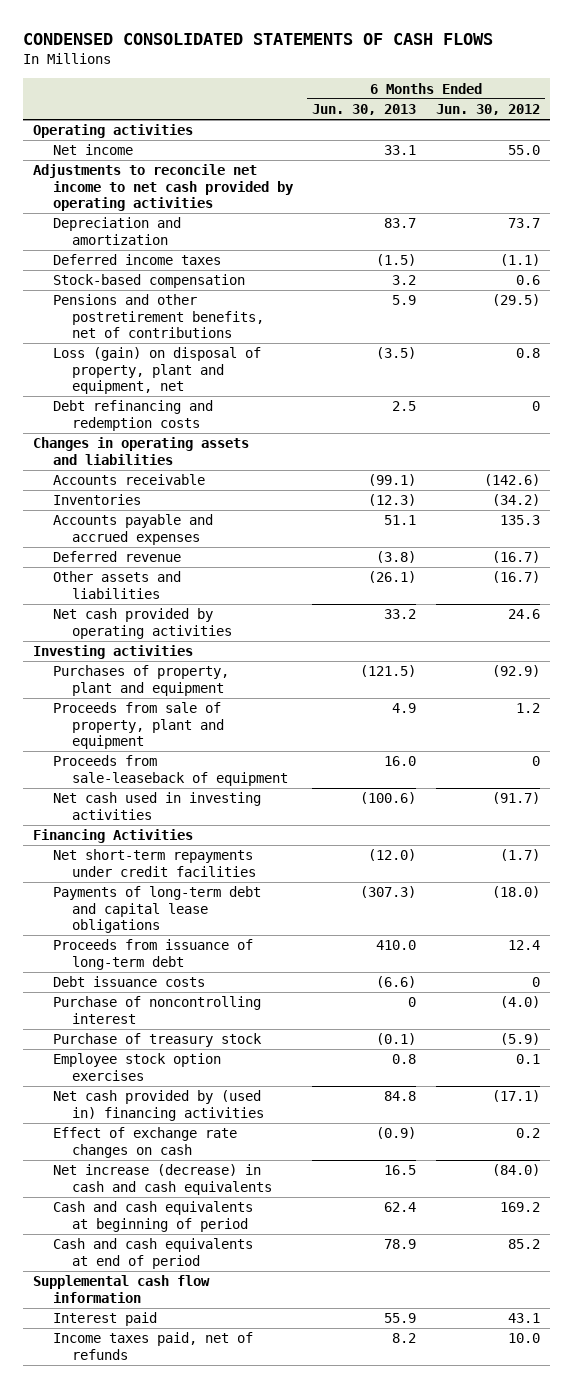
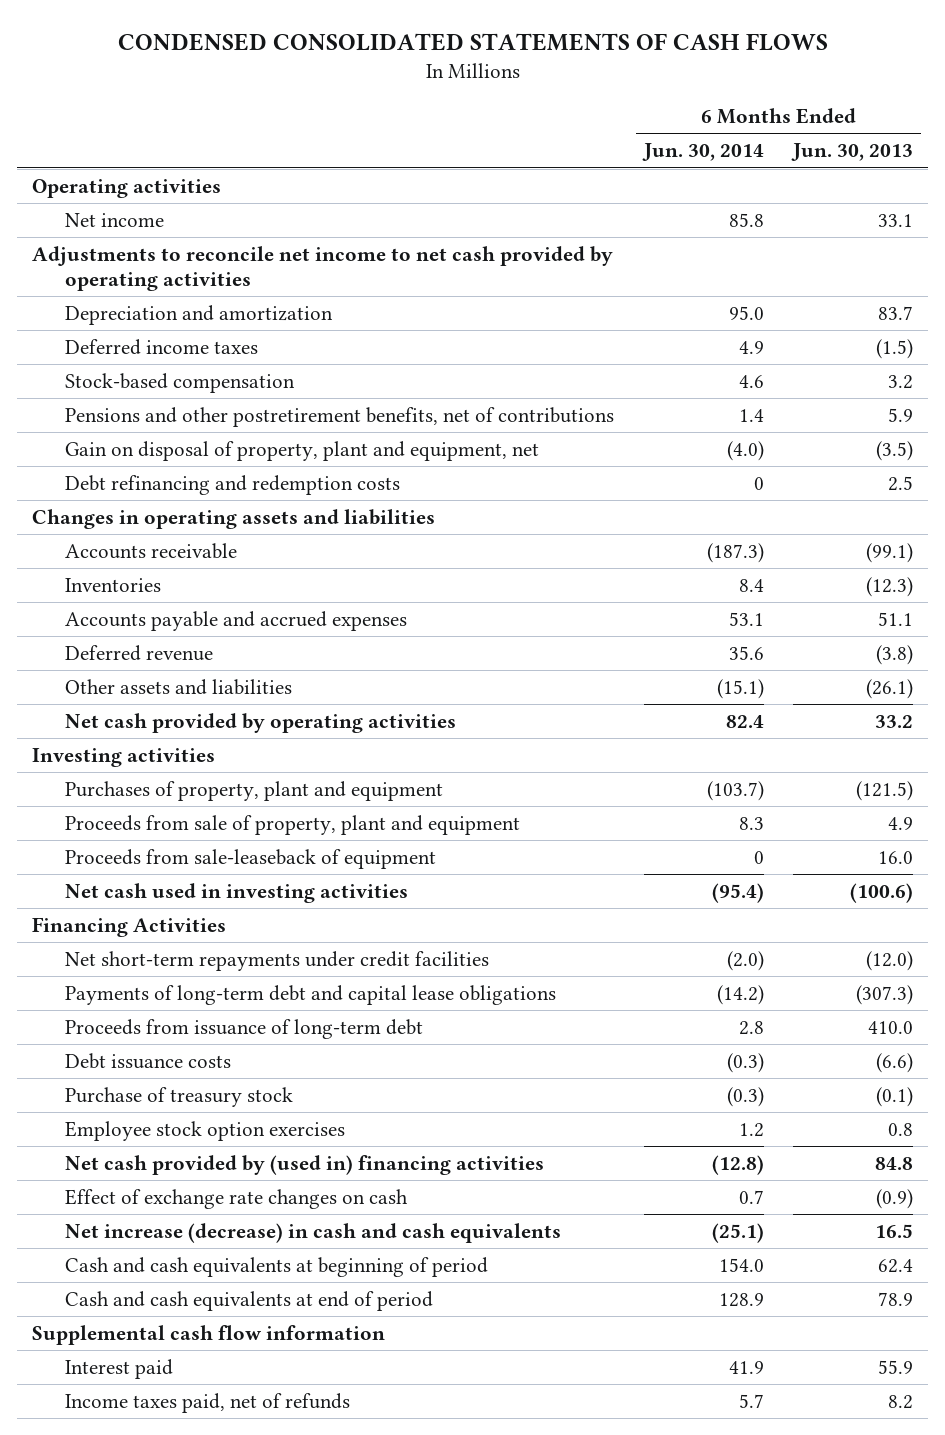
[436,104,541,116] Jun. 30, 2012 -> none
none -> [641,143,764,162] Jun. 30, 2014
[52,347,261,395] Loss (gain) on disposal of property, plant and equipment, net -> [64,441,539,462] Gain on disposal of property, plant and equipment, net
[52,996,261,1024] Purchase of noncontrolling interest -> none

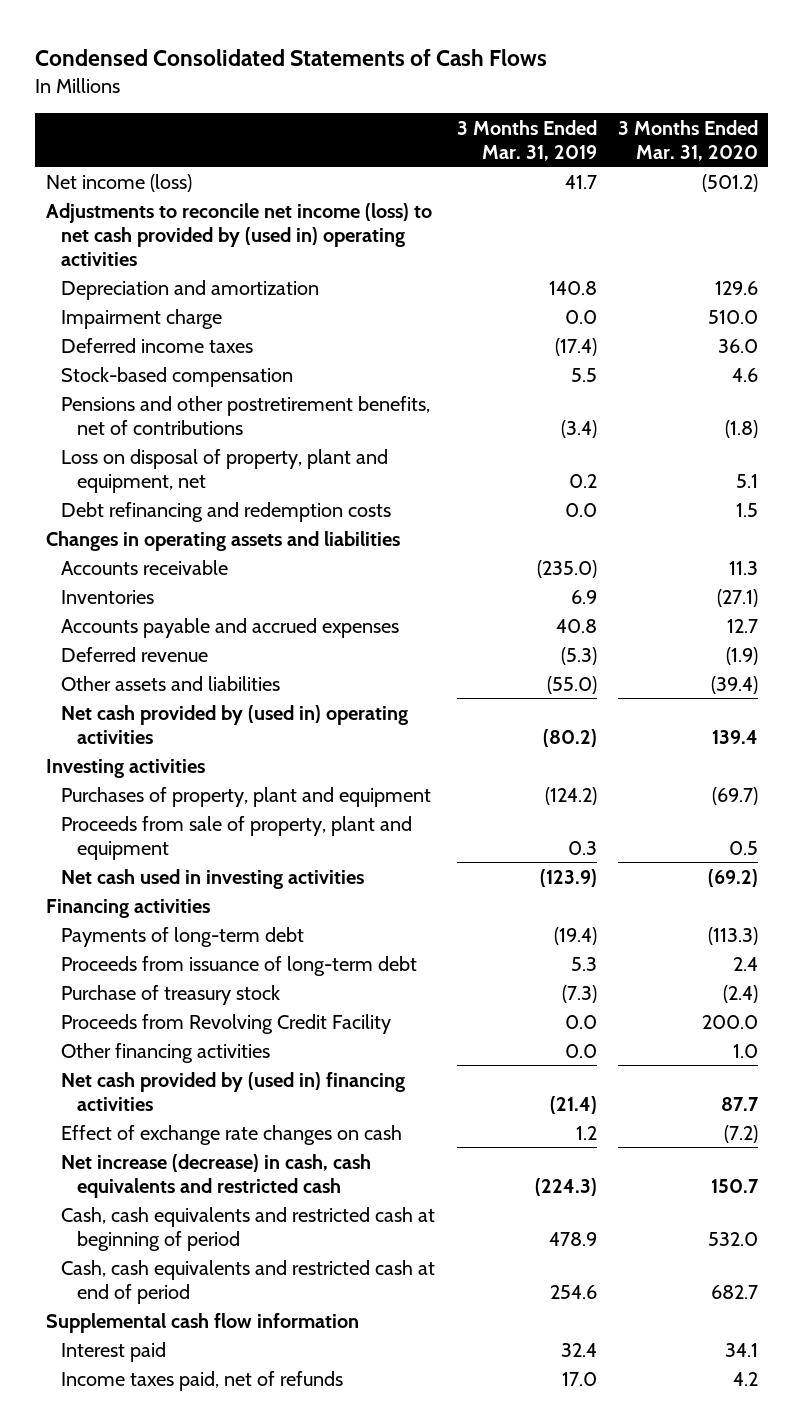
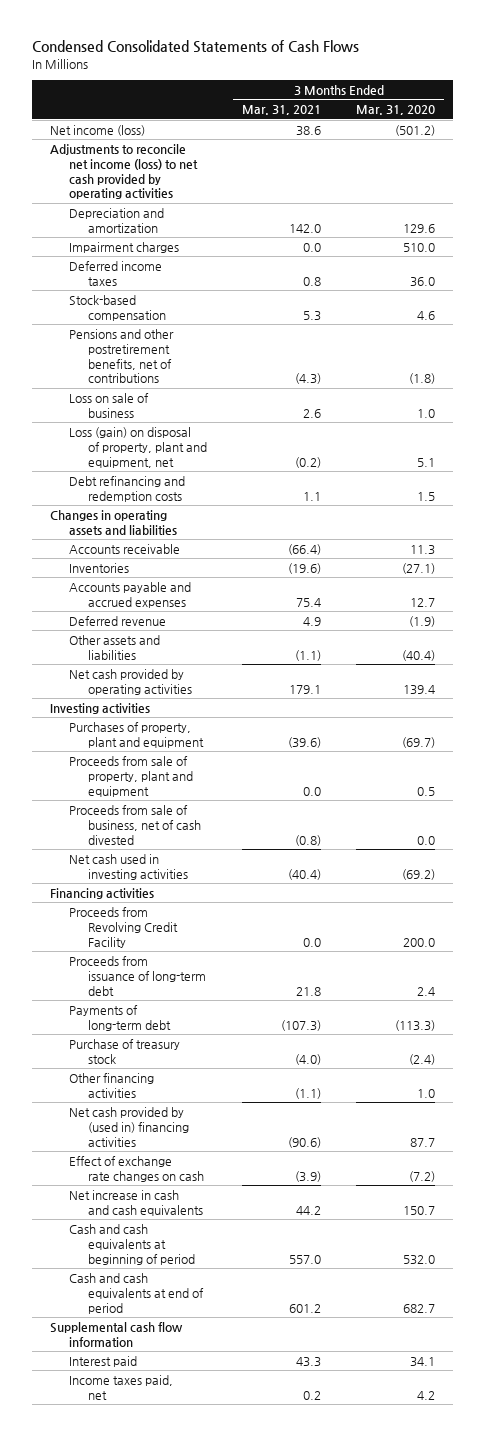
[456,119,597,161] 3 Months Ended Mar. 31, 2019 -> none
none -> [242,105,322,116] Mar. 31, 2021
[45,202,432,266] Adjustments to reconcile net income (loss) to net cash provided by (used in) operating activities -> [50,143,198,200] Adjustments to reconcile net income (loss) to net cash provided by operating activities
[61,308,223,329] Impairment charge -> none
none -> [68,241,179,253] Impairment charges
none -> [68,392,149,418] Loss on sale of business
[61,448,389,493] Loss on disposal of property, plant and equipment, net -> [68,426,207,468] Loss (gain) on disposal of property, plant and equipment, net
[710,675,758,694] (39.4) -> [402,649,436,661] (40.4)
[61,704,409,744] Net cash provided by (used in) operating activities -> [68,668,192,695] Net cash provided by operating activities
none -> [68,804,201,845] Proceeds from sale of business, net of cash divested
[61,1013,392,1034] Proceeds from Revolving Credit Facility -> [68,906,178,948] Proceeds from Revolving Credit Facility
[61,926,305,947] Payments of long-term debt -> [68,1004,171,1031] Payments of long-term debt
[61,1153,372,1198] Net increase (decrease) in cash, cash equivalents and restricted cash -> [68,1189,203,1216] Net increase in cash and cash equivalents
[61,1206,436,1251] Cash, cash equivalents and restricted cash at beginning of period -> [68,1223,195,1265] Cash and cash equivalents at beginning of period
[61,1259,436,1304] Cash, cash equivalents and restricted cash at end of period -> [68,1272,204,1314] Cash and cash equivalents at end of period
[61,1370,344,1391] Income taxes paid, net of refunds -> [68,1374,173,1400] Income taxes paid, net

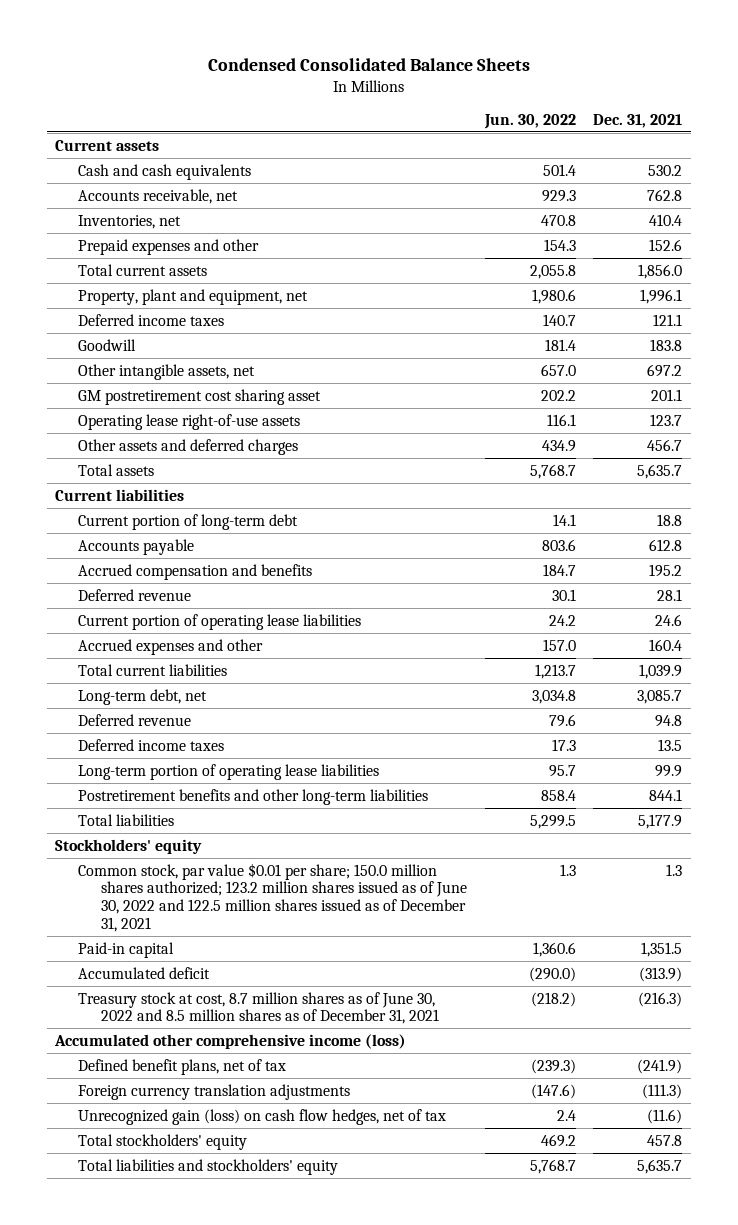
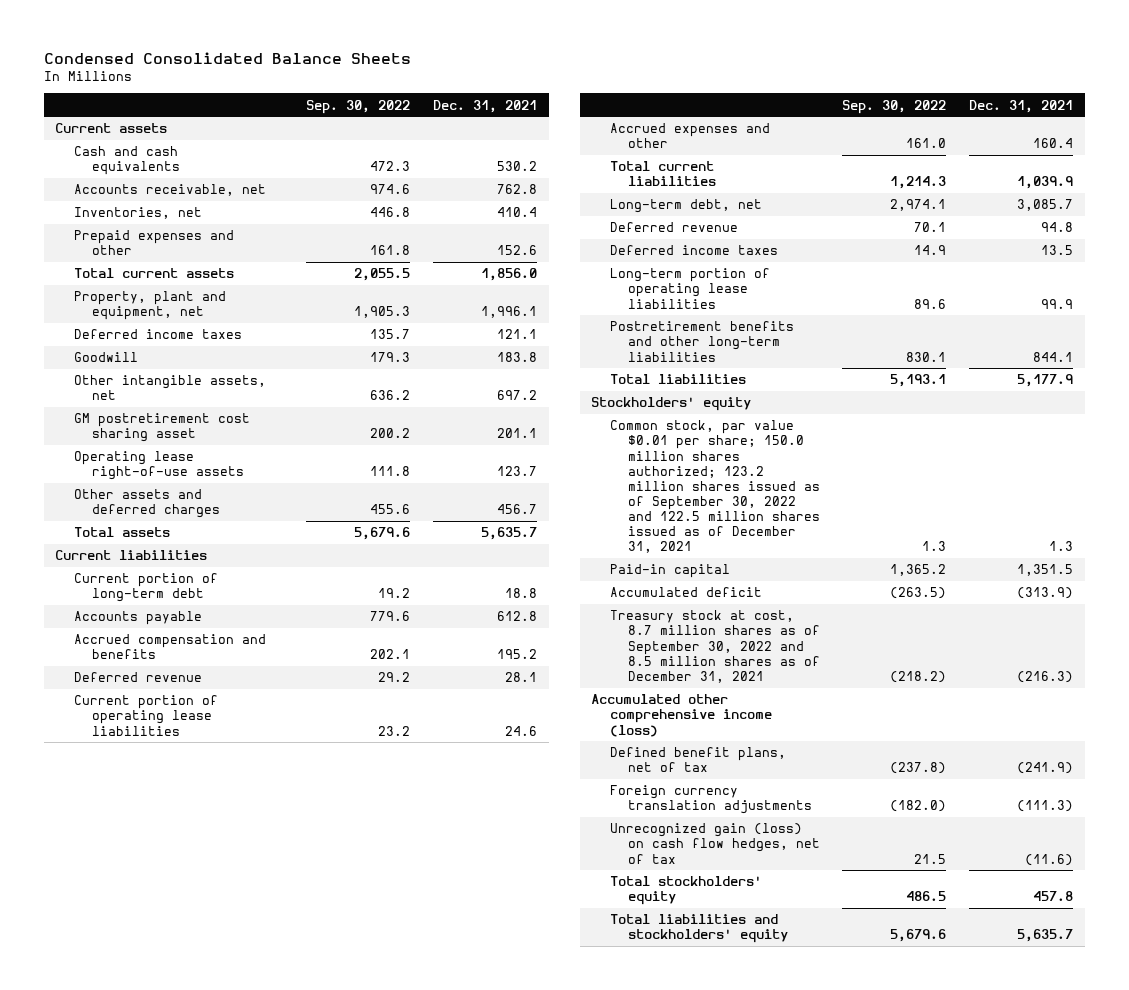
[483,113,576,129] Jun. 30, 2022 -> none
none -> [306,99,411,114] Sep. 30, 2022
[78,862,468,933] Common stock, par value $0.01 per share; 150.0 million shares authorized; 123.2 million shares issued as of June 30, 2022 and 122.5 million shares issued as of December 31, 2021 -> [609,420,820,554] Common stock, par value $0.01 per share; 150.0 million shares authorized; 123.2 million shares issued as of September 30, 2022 and 122.5 million shares issued as of December 31, 2021
[78,991,440,1025] Treasury stock at cost, 8.7 million shares as of June 30, 2022 and 8.5 million shares as of December 31, 2021 -> [609,610,820,683] Treasury stock at cost, 8.7 million shares as of September 30, 2022 and 8.5 million shares as of December 31, 2021

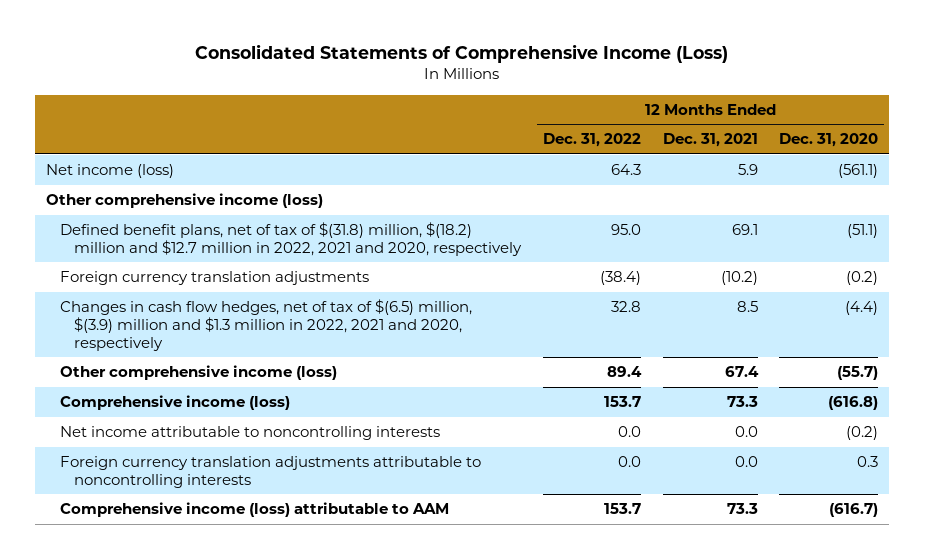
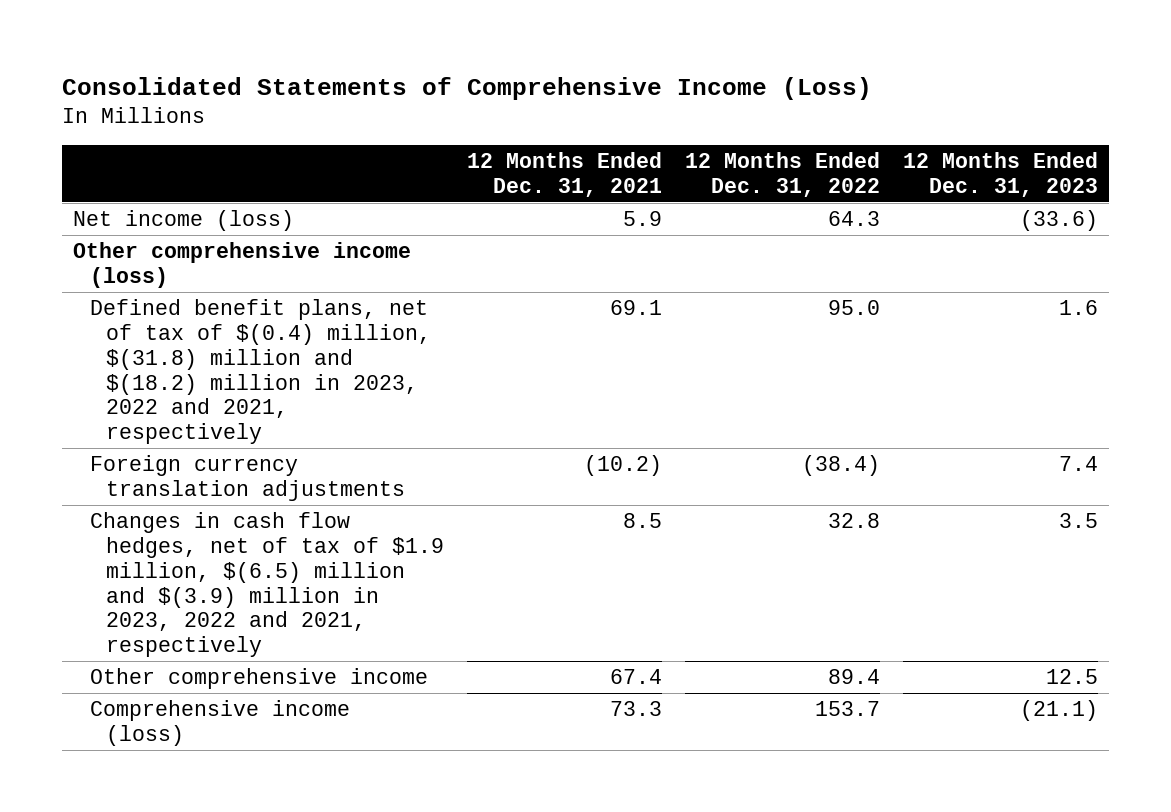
[779,133,879,148] Dec. 31, 2020 -> none
none -> [902,151,1098,197] 12 Months Ended Dec. 31, 2023
[59,222,522,256] Defined benefit plans, net of tax of $(31.8) million, $(18.2) million and $12.7 million in 2022, 2021 and 2020, respectively -> [89,299,432,445] Defined benefit plans, net of tax of $(0.4) million, $(31.8) million and $(18.2) million in 2023, 2022 and 2021, respectively
[59,299,472,351] Changes in cash flow hedges, net of tax of $(6.5) million, $(3.9) million and $1.3 million in 2022, 2021 and 2020, respectively -> [89,512,445,658] Changes in cash flow hedges, net of tax of $1.9 million, $(6.5) million and $(3.9) million in 2023, 2022 and 2021, respectively
[59,365,337,381] Other comprehensive income (loss) -> [89,668,428,690] Other comprehensive income
[59,426,440,441] Net income attributable to noncontrolling interests -> none
[59,456,481,488] Foreign currency translation adjustments attributable to noncontrolling interests -> none
[59,502,449,518] Comprehensive income (loss) attributable to AAM -> none

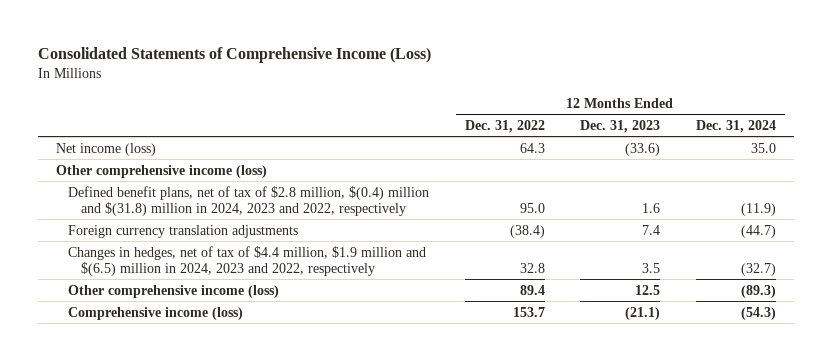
[467,151,663,197] 12 Months Ended Dec. 31, 2021 -> none
none -> [695,119,776,133] Dec. 31, 2024
[89,299,432,445] Defined benefit plans, net of tax of $(0.4) million, $(31.8) million and $(18.2) million in 2023, 2022 and 2021, respectively -> [68,185,430,216] Defined benefit plans, net of tax of $2.8 million, $(0.4) million and $(31.8) million in 2024, 2023 and 2022, respectively
[89,512,445,658] Changes in cash flow hedges, net of tax of $1.9 million, $(6.5) million and $(3.9) million in 2023, 2022 and 2021, respectively -> [68,245,427,276] Changes in hedges, net of tax of $4.4 million, $1.9 million and $(6.5) million in 2024, 2023 and 2022, respectively
[89,668,428,690] Other comprehensive income -> [68,284,280,298] Other comprehensive income (loss)

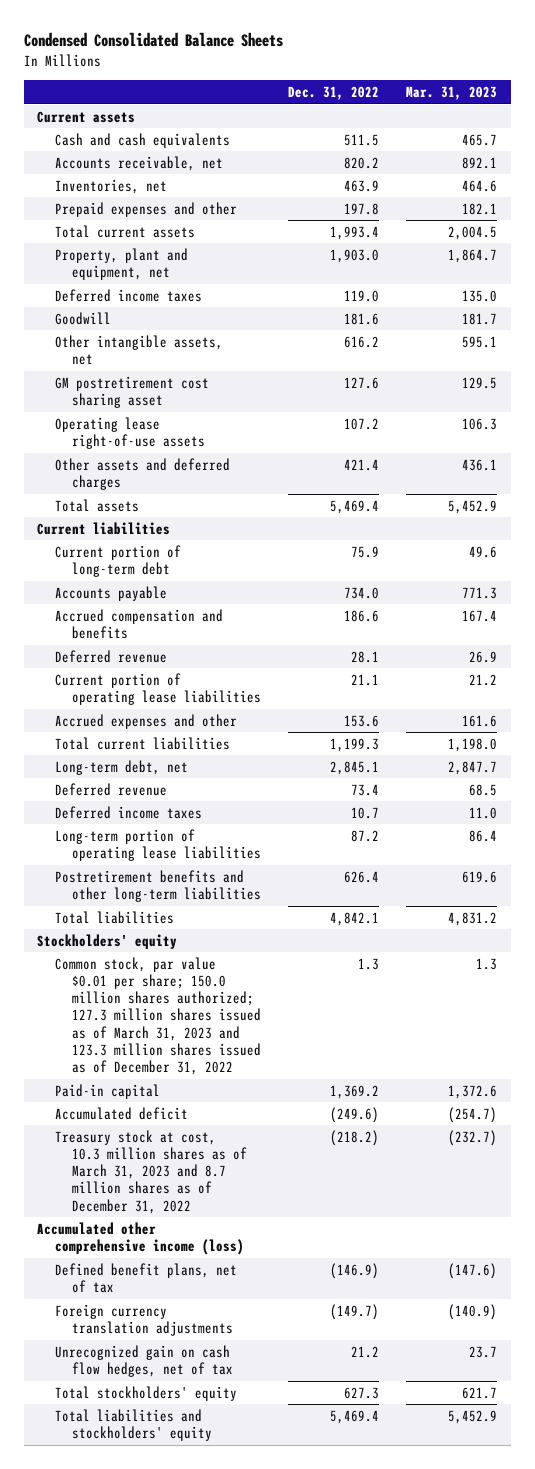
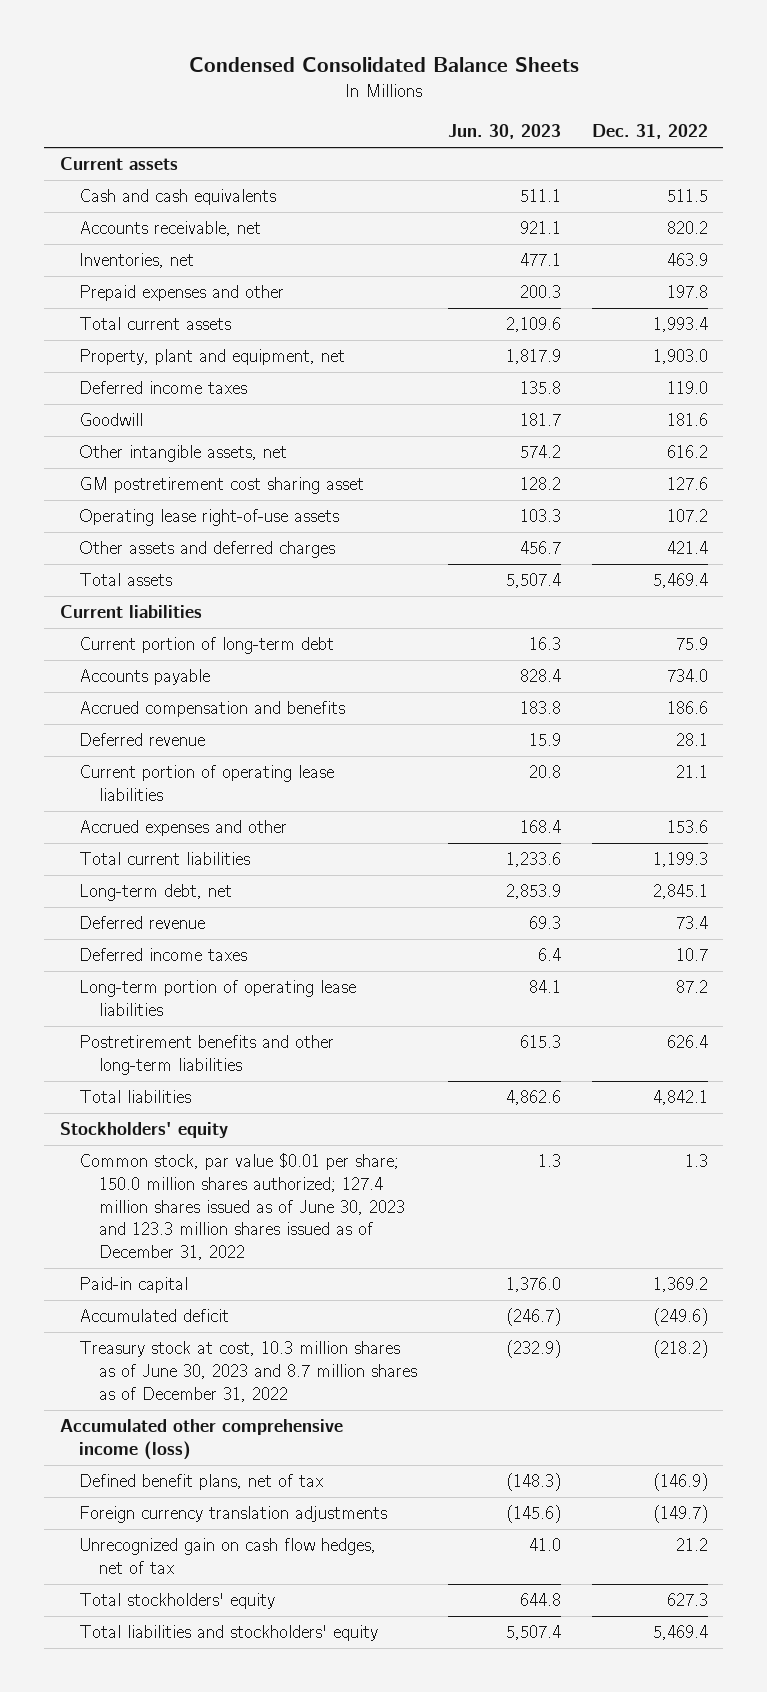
[406,86,498,101] Mar. 31, 2023 -> none
none -> [447,124,561,140] Jun. 30, 2023
[54,956,262,1076] Common stock, par value $0.01 per share; 150.0 million shares authorized; 127.3 million shares issued as of March 31, 2023 and 123.3 million shares issued as of December 31, 2022 -> [79,1153,405,1260] Common stock, par value $0.01 per share; 150.0 million shares authorized; 127.4 million shares issued as of June 30, 2023 and 123.3 million shares issued as of December 31, 2022
[54,1129,248,1214] Treasury stock at cost, 10.3 million shares as of March 31, 2023 and 8.7 million shares as of December 31, 2022 -> [79,1341,417,1402] Treasury stock at cost, 10.3 million shares as of June 30, 2023 and 8.7 million shares as of December 31, 2022

